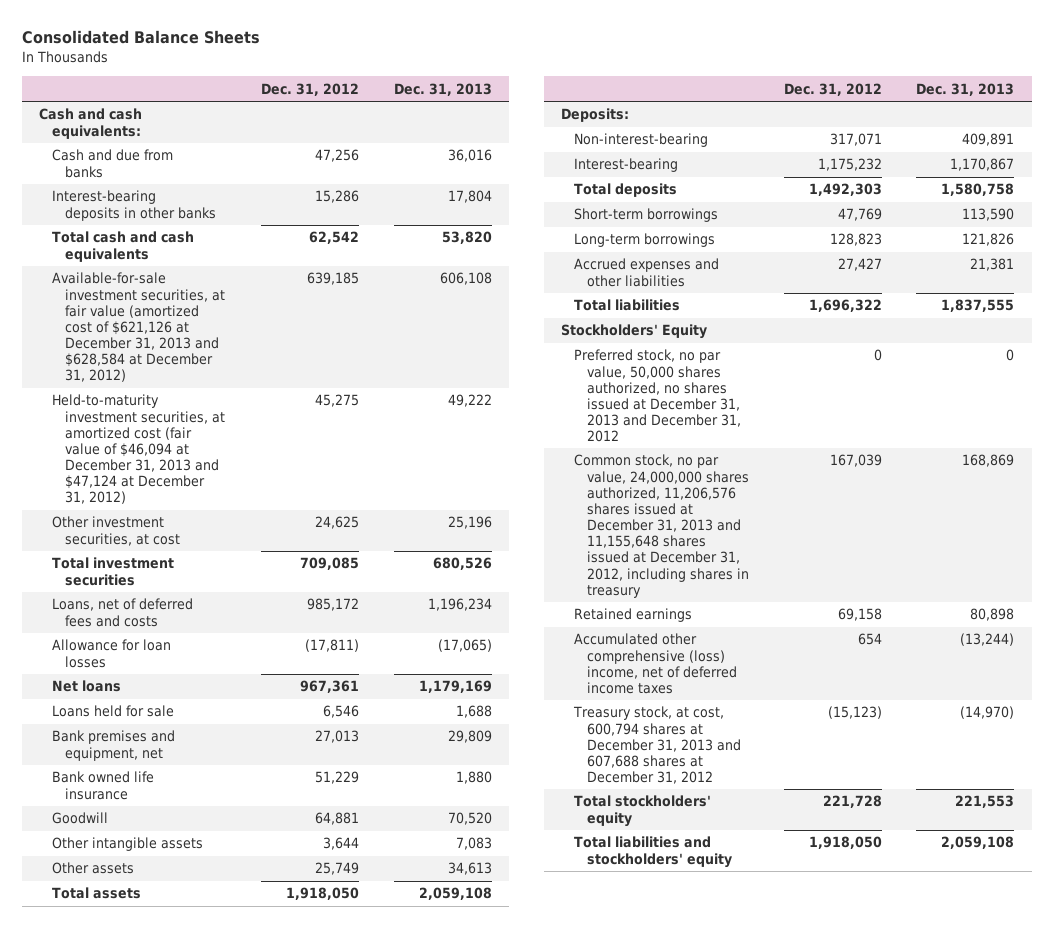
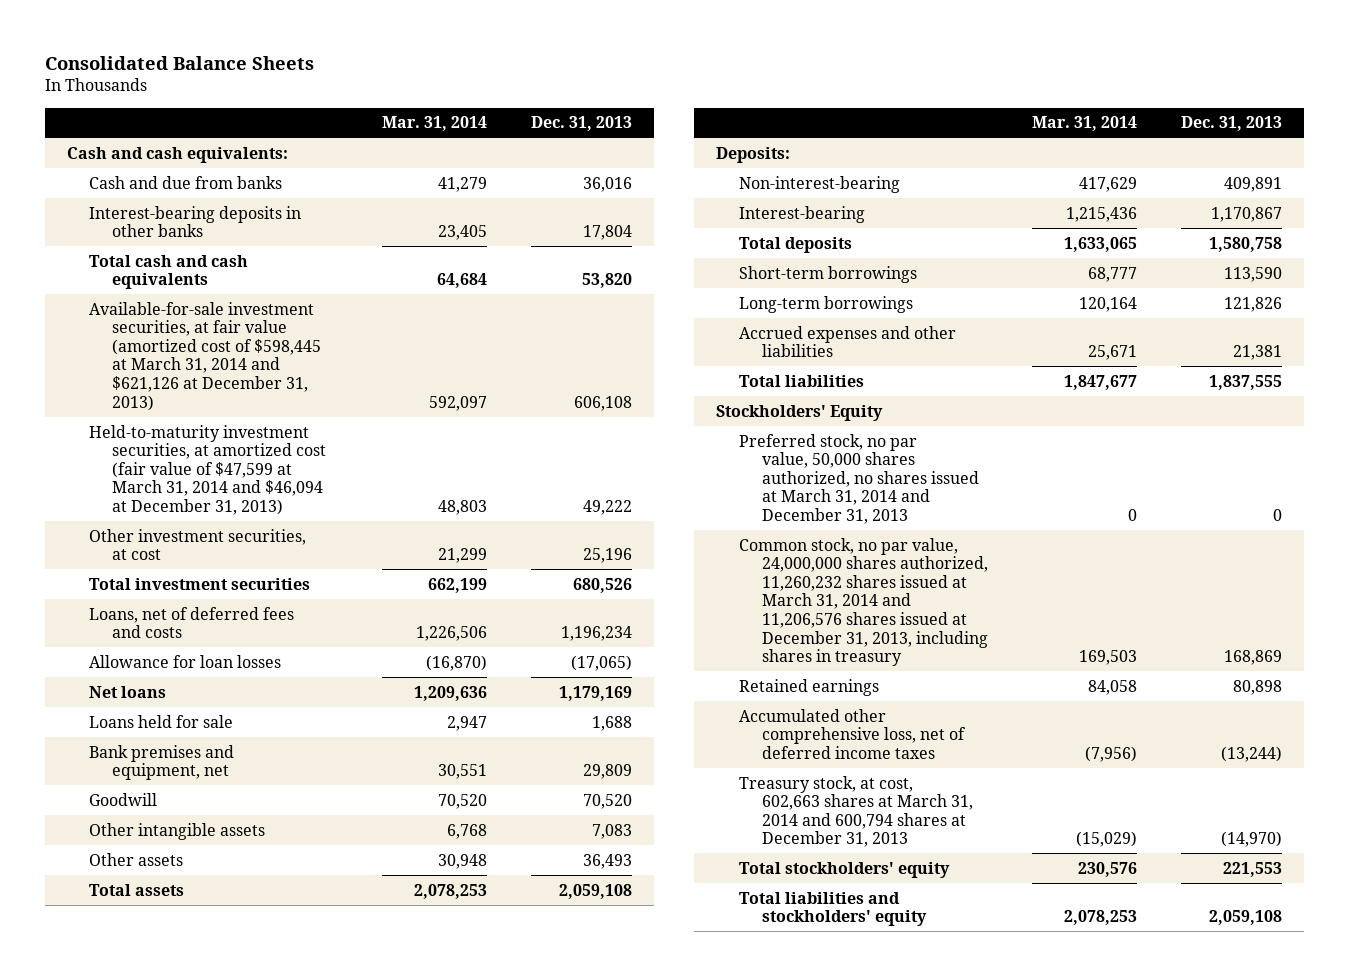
[261,82,360,96] Dec. 31, 2012 -> none
none -> [382,116,488,132] Mar. 31, 2014
[51,272,225,383] Available-for-sale investment securities, at fair value (amortized cost of $621,126 at December 31, 2013 and $628,584 at December 31, 2012) -> [89,301,322,411] Available-for-sale investment securities, at fair value (amortized cost of $598,445 at March 31, 2014 and $621,126 at December 31, 2013)
[51,394,225,505] Held-to-maturity investment securities, at amortized cost (fair value of $46,094 at December 31, 2013 and $47,124 at December 31, 2012) -> [89,424,327,515] Held-to-maturity investment securities, at amortized cost (fair value of $47,599 at March 31, 2014 and $46,094 at December 31, 2013)
[51,771,154,800] Bank owned life insurance -> none
[447,862,492,876] 34,613 -> [583,853,633,869] 36,493
[574,349,742,443] Preferred stock, no par value, 50,000 shares authorized, no shares issued at December 31, 2013 and December 31, 2012 -> [739,433,980,524] Preferred stock, no par value, 50,000 shares authorized, no shares issued at March 31, 2014 and December 31, 2013
[574,454,750,598] Common stock, no par value, 24,000,000 shares authorized, 11,206,576 shares issued at December 31, 2013 and 11,155,648 shares issued at December 31, 2012, including shares in treasury -> [739,537,989,667] Common stock, no par value, 24,000,000 shares authorized, 11,260,232 shares issued at March 31, 2014 and 11,206,576 shares issued at December 31, 2013, including shares in treasury
[574,633,738,694] Accumulated other comprehensive (loss) income, net of deferred income taxes -> [739,708,967,759] Accumulated other comprehensive loss, net of deferred income taxes
[573,706,742,785] Treasury stock, at cost, 600,794 shares at December 31, 2013 and 607,688 shares at December 31, 2012 -> [739,775,974,848] Treasury stock, at cost, 602,663 shares at March 31, 2014 and 600,794 shares at December 31, 2013

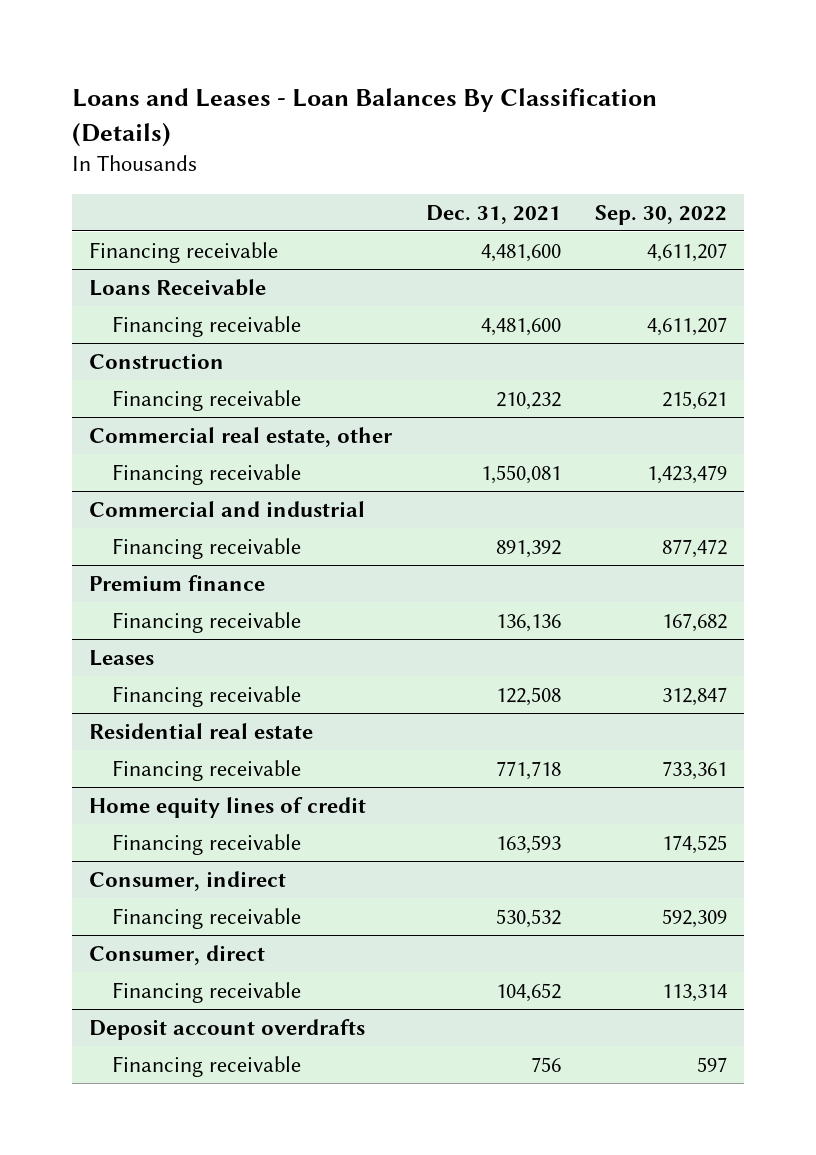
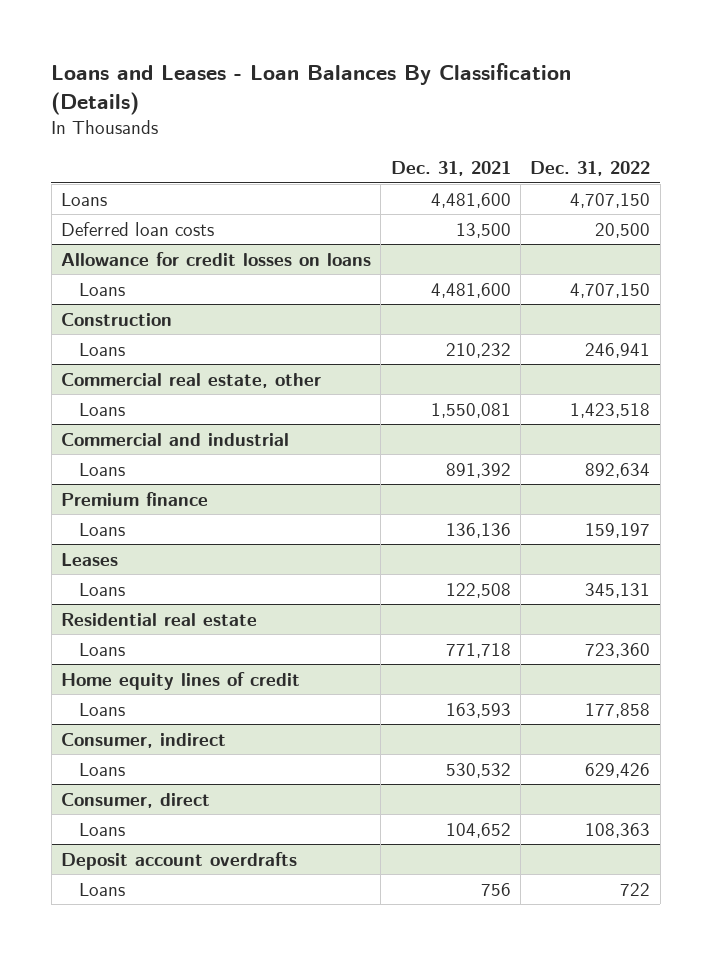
[595,204,728,225] Sep. 30, 2022 -> none
none -> [530,160,651,176] Dec. 31, 2022
[88,241,278,263] Financing receivable -> [61,192,108,206] Loans
none -> [61,221,215,236] Deferred loan costs
[88,278,266,296] Loans Receivable -> [61,251,372,266] Allowance for credit losses on loans
[112,315,302,337] Financing receivable -> [79,282,126,296] Loans
[112,389,302,411] Financing receivable -> [79,342,126,356] Loans
[112,463,302,485] Financing receivable -> [79,402,126,416] Loans
[112,537,302,559] Financing receivable -> [79,462,126,476] Loans
[112,611,302,633] Financing receivable -> [79,522,126,536] Loans
[112,685,302,707] Financing receivable -> [79,582,126,596] Loans
[112,759,302,781] Financing receivable -> [79,642,126,656] Loans
[112,833,302,855] Financing receivable -> [79,702,126,716] Loans
[112,907,302,929] Financing receivable -> [79,762,126,776] Loans
[112,981,302,1003] Financing receivable -> [79,822,126,836] Loans
[112,1055,302,1077] Financing receivable -> [79,882,126,896] Loans

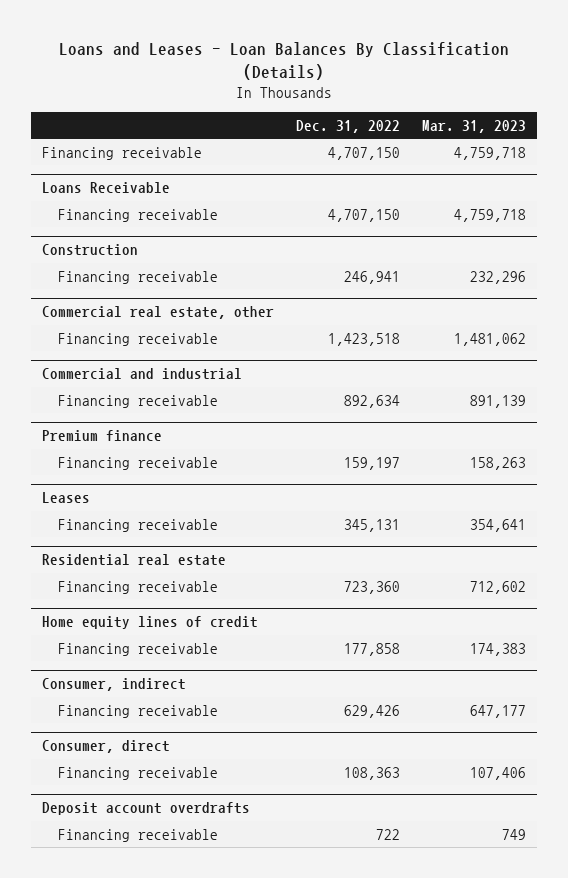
[390,160,511,176] Dec. 31, 2021 -> none
none -> [421,119,526,133] Mar. 31, 2023
[61,221,215,236] Deferred loan costs -> none
[61,192,108,206] Loans -> [42,146,203,160] Financing receivable
[61,251,372,266] Allowance for credit losses on loans -> [42,182,171,194] Loans Receivable
[79,282,126,296] Loans -> [57,208,218,222] Financing receivable
[79,342,126,356] Loans -> [57,270,218,284] Financing receivable
[79,402,126,416] Loans -> [57,332,218,346] Financing receivable
[79,462,126,476] Loans -> [57,394,218,408] Financing receivable
[79,522,126,536] Loans -> [57,456,218,470] Financing receivable
[79,582,126,596] Loans -> [57,518,218,532] Financing receivable
[79,642,126,656] Loans -> [57,580,218,594] Financing receivable
[79,702,126,716] Loans -> [57,642,218,656] Financing receivable
[79,762,126,776] Loans -> [57,704,218,718] Financing receivable
[79,822,126,836] Loans -> [57,766,218,780] Financing receivable
[79,882,126,896] Loans -> [57,828,218,842] Financing receivable

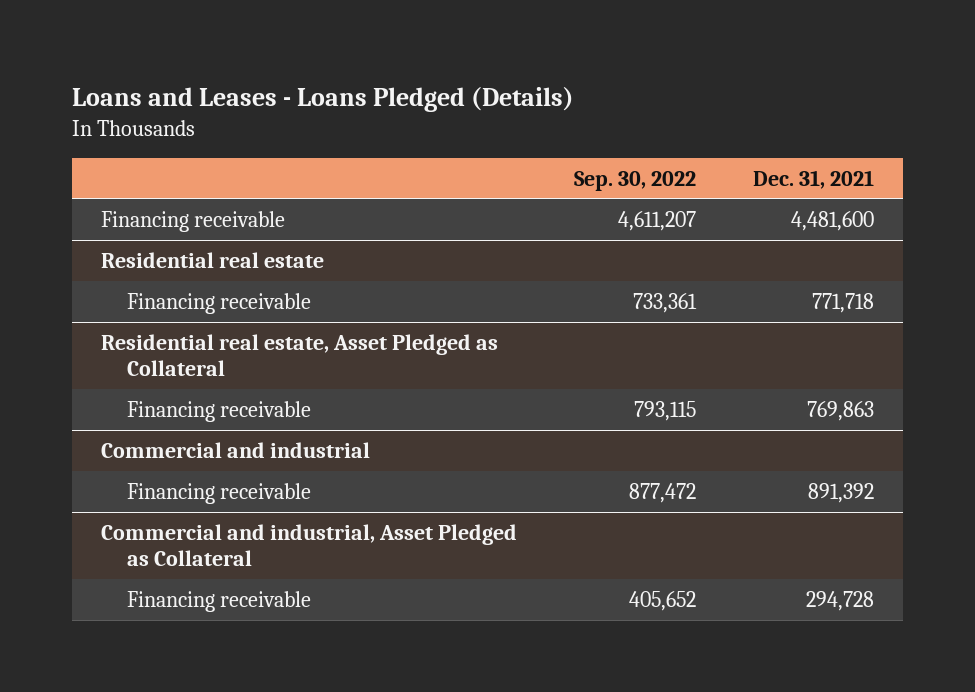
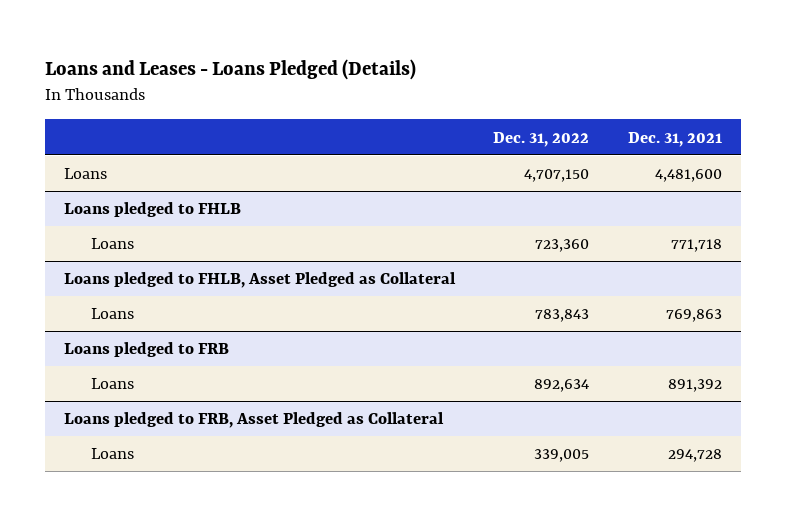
[573,170,696,191] Sep. 30, 2022 -> none
none -> [493,131,590,147] Dec. 31, 2022
[100,333,498,376] Residential real estate, Asset Pledged as Collateral -> none
[100,523,517,566] Commercial and industrial, Asset Pledged as Collateral -> none
[100,210,285,232] Financing receivable -> [64,168,108,180] Loans
[100,251,324,268] Residential real estate -> [64,202,242,218] Loans pledged to FHLB
[126,292,311,314] Financing receivable -> [91,238,135,250] Loans
none -> [64,272,457,289] Loans pledged to FHLB, Asset Pledged as Collateral
[126,400,311,422] Financing receivable -> [91,308,135,320] Loans
[100,441,370,458] Commercial and industrial -> [64,342,230,358] Loans pledged to FRB
[126,482,311,504] Financing receivable -> [91,378,135,390] Loans
none -> [64,412,445,429] Loans pledged to FRB, Asset Pledged as Collateral
[126,590,311,612] Financing receivable -> [91,448,135,460] Loans

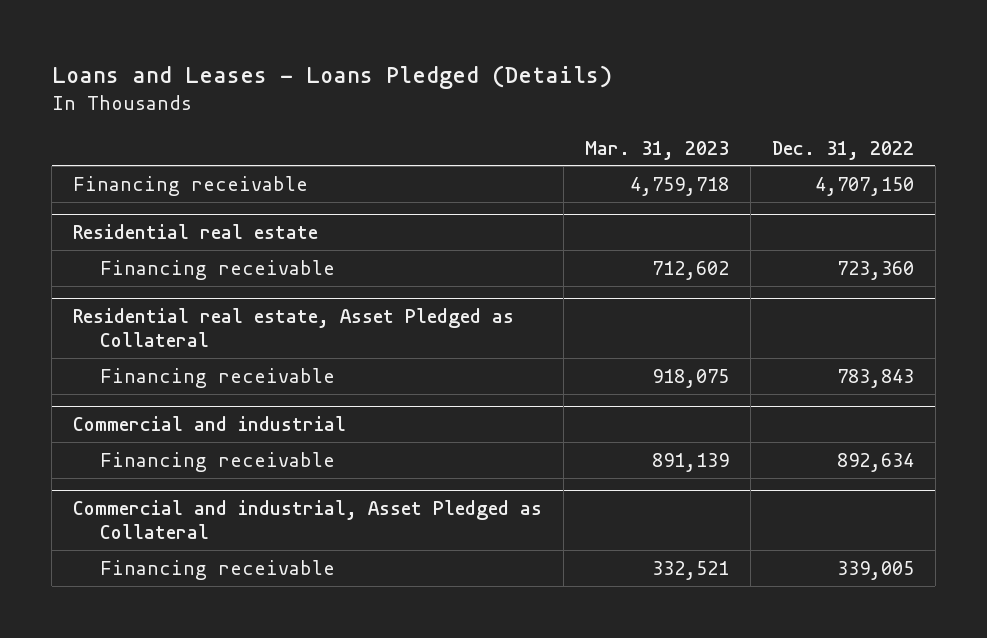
[627,131,722,147] Dec. 31, 2021 -> none
none -> [584,140,729,160] Mar. 31, 2023
[64,272,457,289] Loans pledged to FHLB, Asset Pledged as Collateral -> none
[64,412,445,429] Loans pledged to FRB, Asset Pledged as Collateral -> none
[64,168,108,180] Loans -> [73,175,309,196] Financing receivable
[64,202,242,218] Loans pledged to FHLB -> [73,223,319,239] Residential real estate
[91,238,135,250] Loans -> [99,259,335,280] Financing receivable
none -> [73,307,515,347] Residential real estate, Asset Pledged as Collateral
[91,308,135,320] Loans -> [99,367,335,388] Financing receivable
[64,342,230,358] Loans pledged to FRB -> [73,415,347,431] Commercial and industrial
[91,378,135,390] Loans -> [99,451,335,472] Financing receivable
none -> [73,499,543,539] Commercial and industrial, Asset Pledged as Collateral
[91,448,135,460] Loans -> [99,559,335,580] Financing receivable

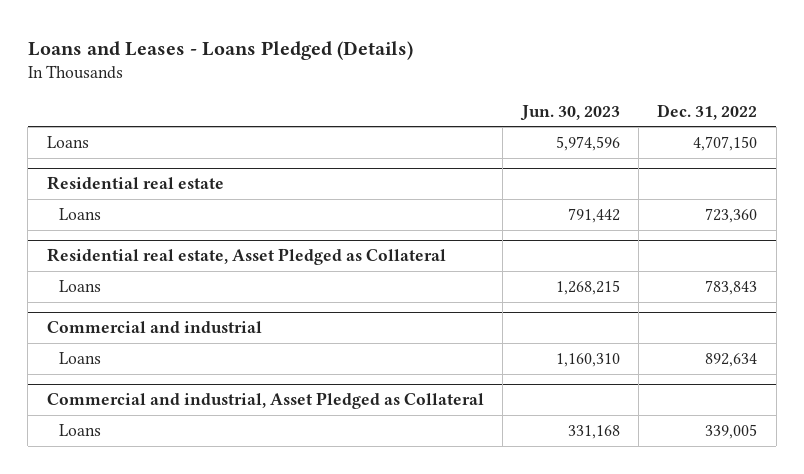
[584,140,729,160] Mar. 31, 2023 -> none
none -> [519,104,620,121] Jun. 30, 2023
[73,175,309,196] Financing receivable -> [46,136,89,149] Loans
[99,259,335,280] Financing receivable -> [59,208,102,221] Loans
[99,367,335,388] Financing receivable -> [59,280,102,293] Loans
[99,451,335,472] Financing receivable -> [59,352,102,365] Loans
[99,559,335,580] Financing receivable -> [59,424,102,437] Loans

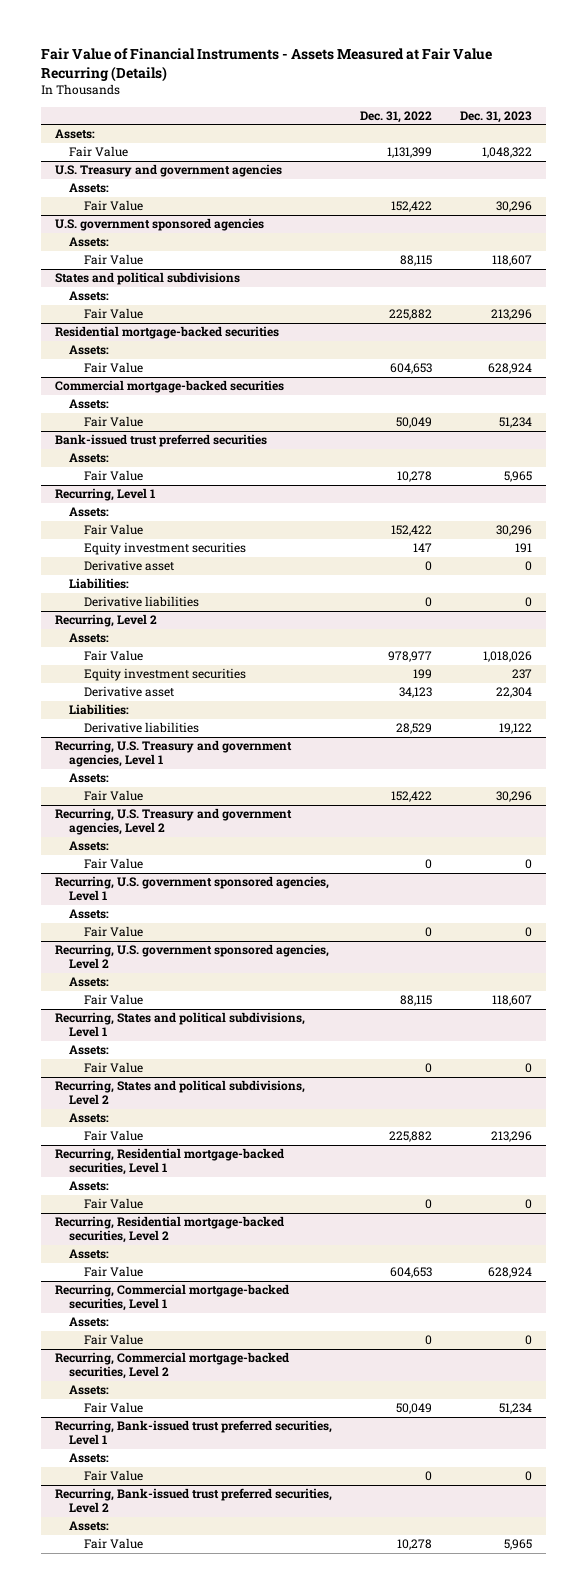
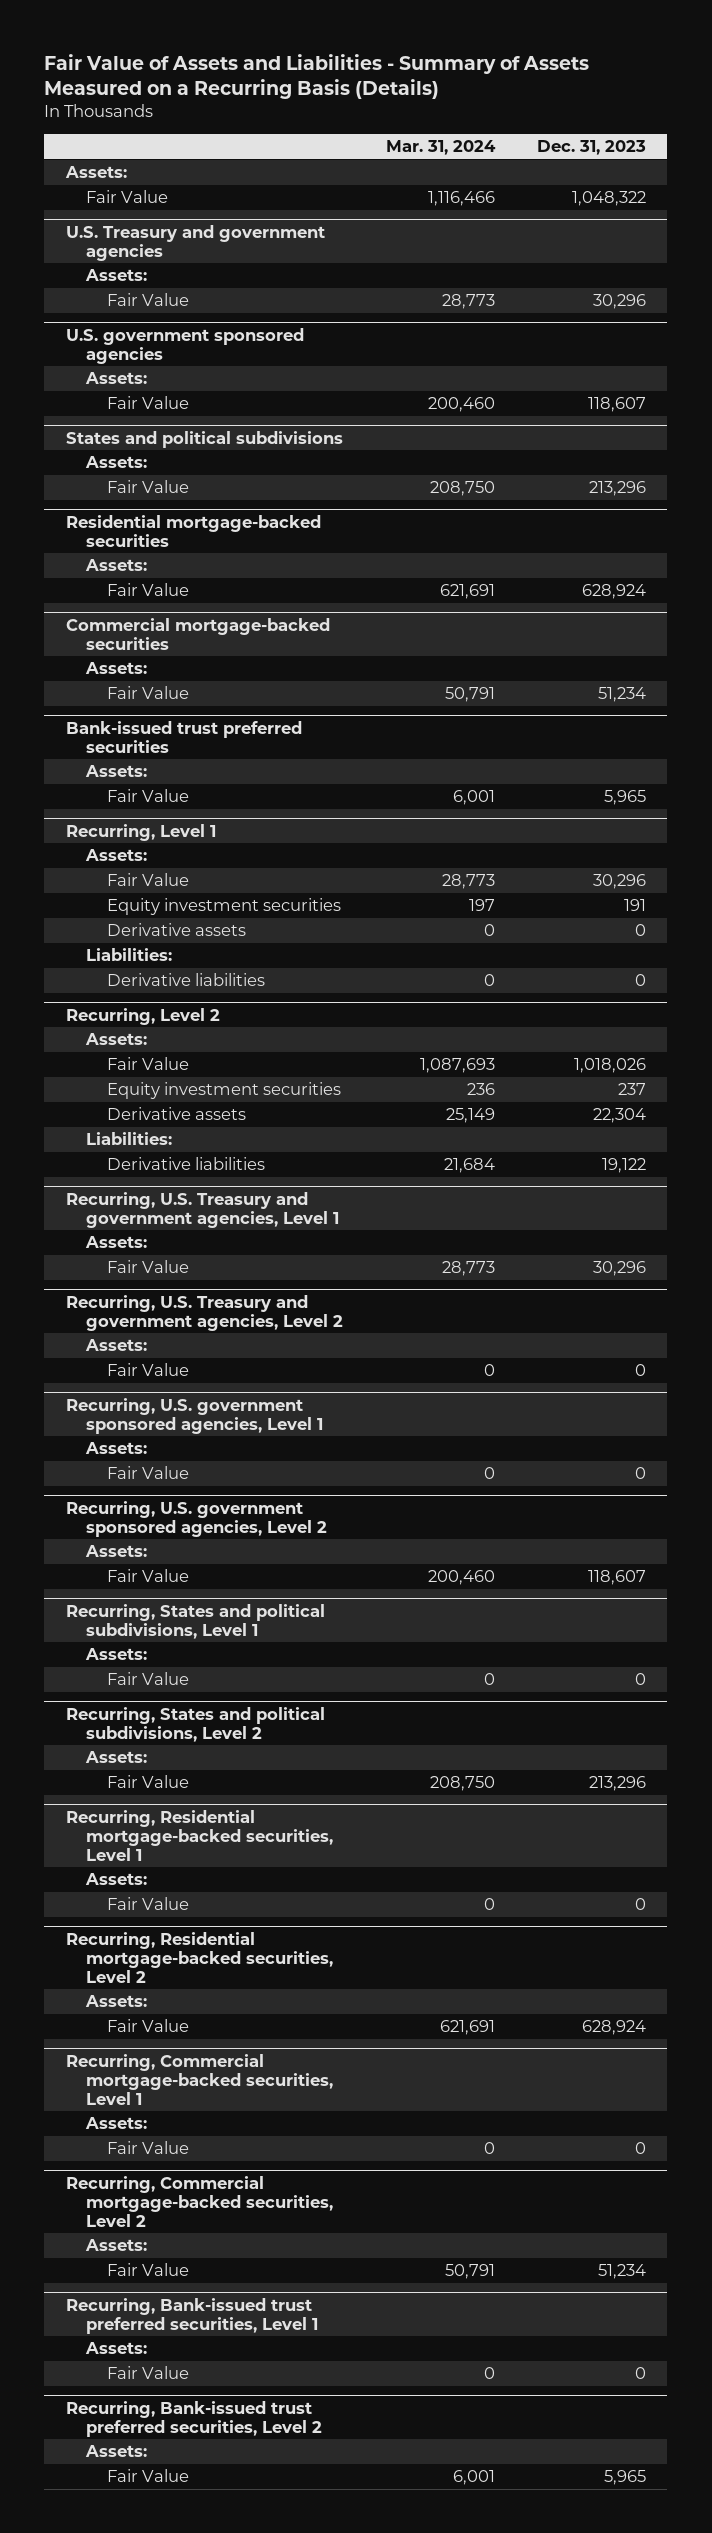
[40,48,492,83] Fair Value of Financial Instruments - Assets Measured at Fair Value Recurring (Details) -> [44,53,590,100] Fair Value of Assets and Liabilities - Summary of Assets Measured on a Recurring Basis (Details)
[359,110,432,123] Dec. 31, 2022 -> none
none -> [385,139,496,155] Mar. 31, 2024
[83,560,174,572] Derivative asset -> [106,923,246,937] Derivative assets
[83,686,174,698] Derivative asset -> [106,1107,246,1121] Derivative assets

